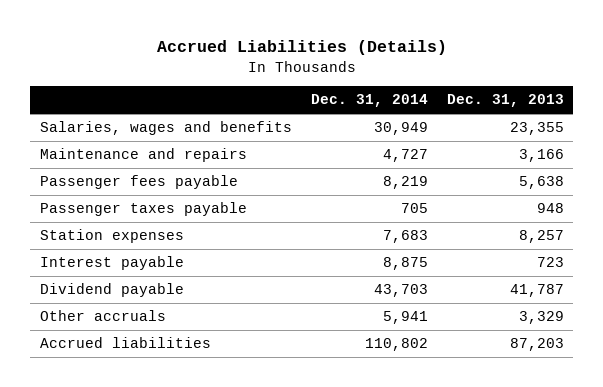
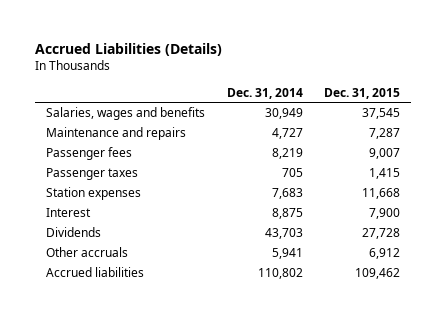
[446,94,564,108] Dec. 31, 2013 -> none
none -> [324,87,401,99] Dec. 31, 2015
[39,175,238,190] Passenger fees payable -> [46,147,133,161] Passenger fees
[39,202,247,217] Passenger taxes payable -> [46,168,139,181] Passenger taxes
[39,256,184,271] Interest payable -> [46,208,92,218] Interest
[39,283,184,298] Dividend payable -> [46,227,102,238] Dividends

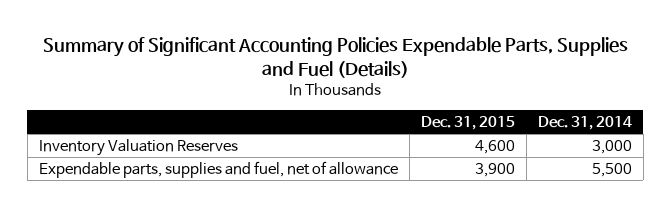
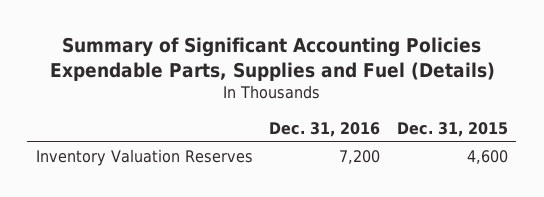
[537,116,632,131] Dec. 31, 2014 -> none
none -> [269,121,381,137] Dec. 31, 2016
[38,160,398,178] Expendable parts, supplies and fuel, net of allowance -> none

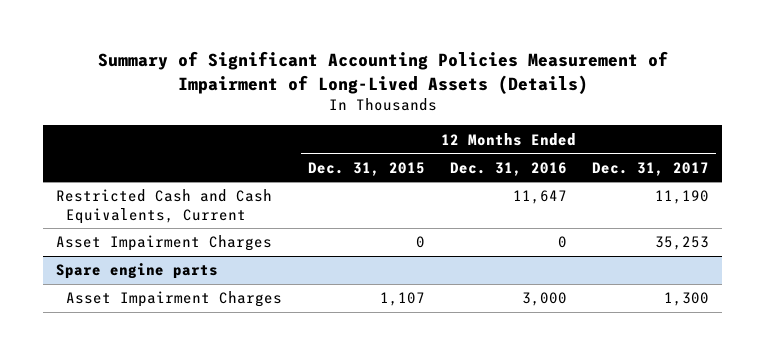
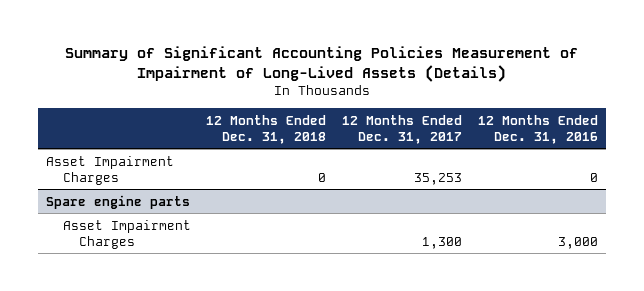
[307,161,425,176] Dec. 31, 2015 -> none
none -> [206,114,327,144] 12 Months Ended Dec. 31, 2018
[55,189,272,224] Restricted Cash and Cash Equivalents, Current -> none

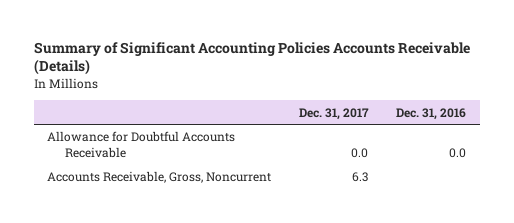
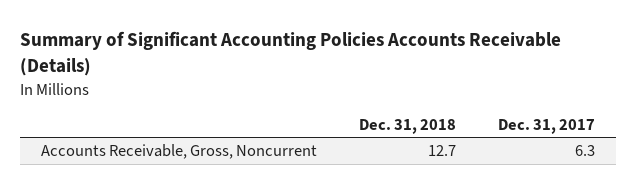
[396,107,467,120] Dec. 31, 2016 -> none
none -> [359,118,457,134] Dec. 31, 2018
[47,131,236,159] Allowance for Doubtful Accounts Receivable -> none

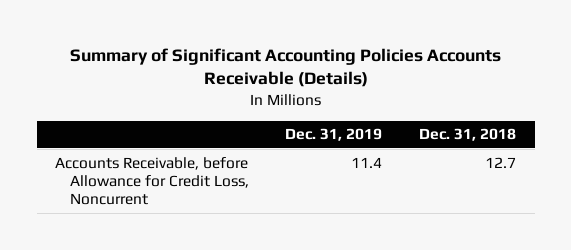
[497,118,595,134] Dec. 31, 2017 -> none
none -> [285,128,383,142] Dec. 31, 2019
[41,144,318,160] Accounts Receivable, Gross, Noncurrent -> [55,156,249,205] Accounts Receivable, before Allowance for Credit Loss, Noncurrent

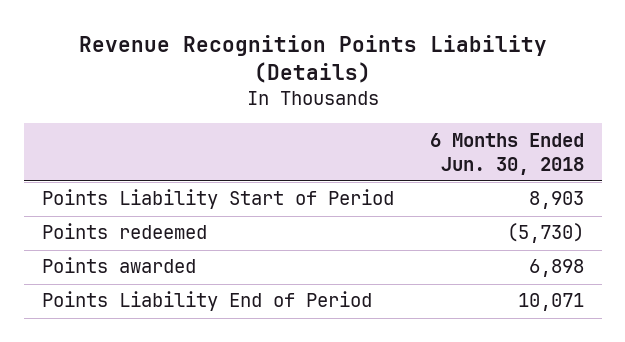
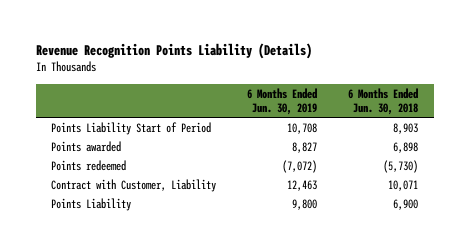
none -> [247,87,318,115] 6 Months Ended Jun. 30, 2019
[41,223,207,240] Points redeemed -> [51,159,127,171] Points redeemed
none -> [51,178,217,192] Contract with Customer, Liability
[41,291,372,312] Points Liability End of Period -> [51,197,132,211] Points Liability
[517,293,584,312] 10,071 -> [393,198,419,210] 6,900

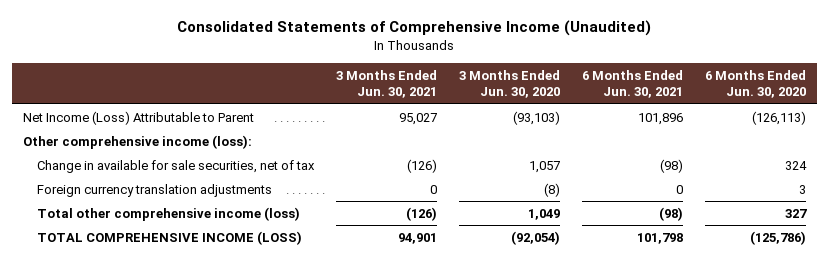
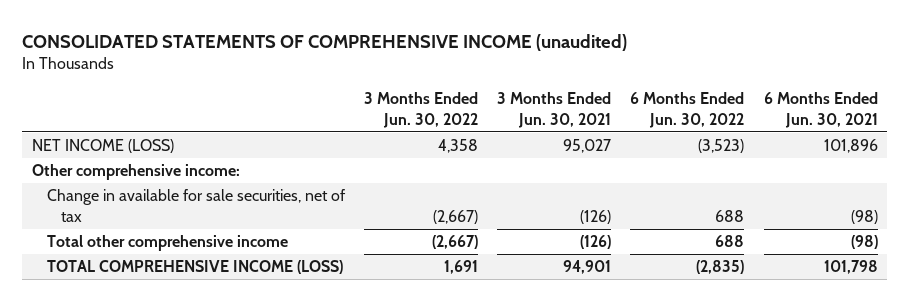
[177,20,652,37] Consolidated Statements of Comprehensive Income (Unaudited) -> [22,33,628,51] CONSOLIDATED STATEMENTS OF COMPREHENSIVE INCOME (unaudited)
[458,69,560,99] 3 Months Ended Jun. 30, 2020 -> none
[704,69,806,99] 6 Months Ended Jun. 30, 2020 -> none
none -> [363,91,478,128] 3 Months Ended Jun. 30, 2022
none -> [630,91,745,128] 6 Months Ended Jun. 30, 2022
[23,110,255,125] Net Income (Loss) Attributable to Parent -> [32,139,175,154] NET INCOME (LOSS)
[23,134,253,149] Other comprehensive income (loss): -> [32,164,241,181] Other comprehensive income:
[36,183,272,197] Foreign currency translation adjustments -> none
[36,206,300,221] Total other comprehensive income (loss) -> [46,235,288,252] Total other comprehensive income

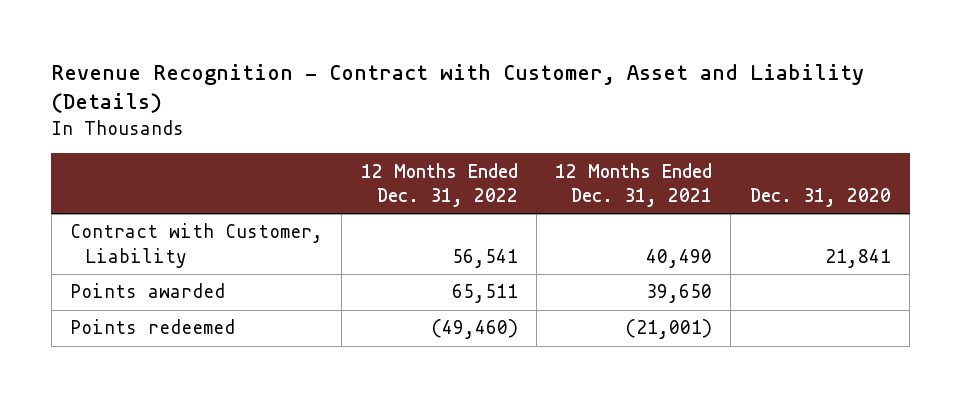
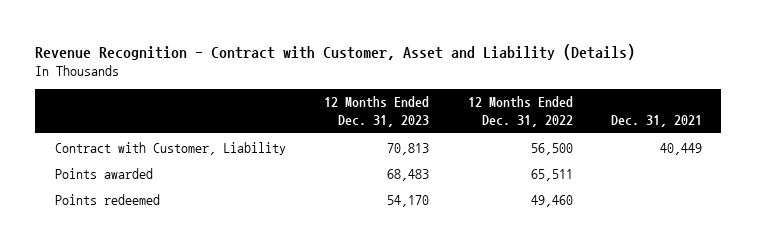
[555,162,713,207] 12 Months Ended Dec. 31, 2021 -> none
[749,187,891,207] Dec. 31, 2020 -> none
none -> [324,96,430,128] 12 Months Ended Dec. 31, 2023
none -> [611,115,703,128] Dec. 31, 2021
[451,248,518,268] 56,541 -> [530,142,573,155] 56,500
[430,319,518,340] (49,460) -> [530,194,573,207] 49,460

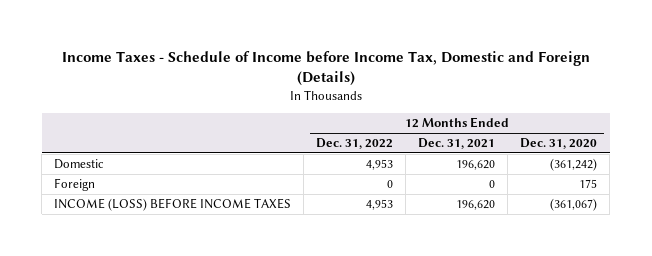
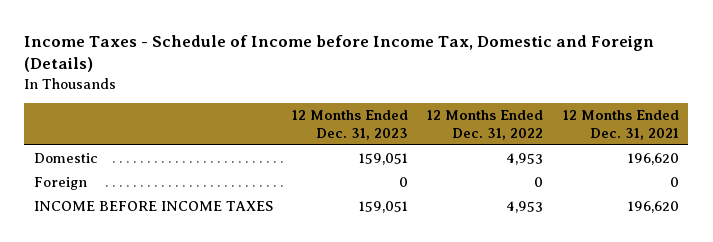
[520,138,598,150] Dec. 31, 2020 -> none
none -> [292,110,409,140] 12 Months Ended Dec. 31, 2023
[54,198,292,212] INCOME (LOSS) BEFORE INCOME TAXES -> [33,200,273,211] INCOME BEFORE INCOME TAXES

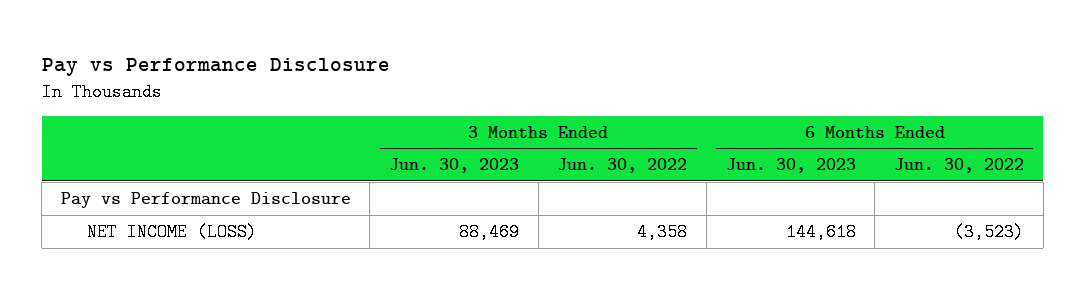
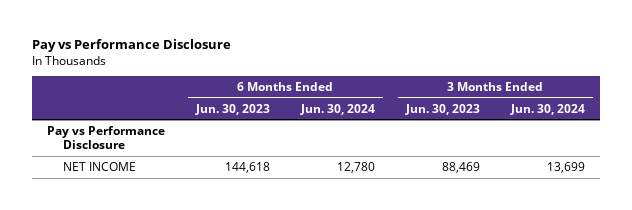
[557,158,688,174] Jun. 30, 2022 -> none
[893,158,1024,174] Jun. 30, 2022 -> none
none -> [299,103,375,115] Jun. 30, 2024
none -> [509,103,585,115] Jun. 30, 2024
[87,223,258,242] NET INCOME (LOSS) -> [62,161,136,171] NET INCOME

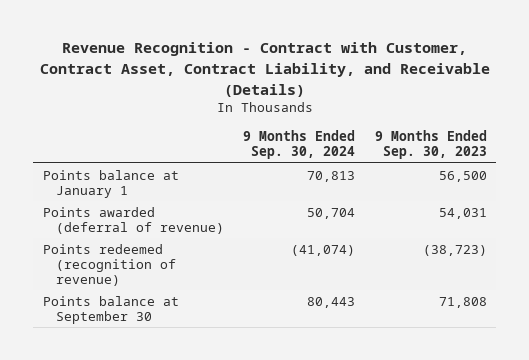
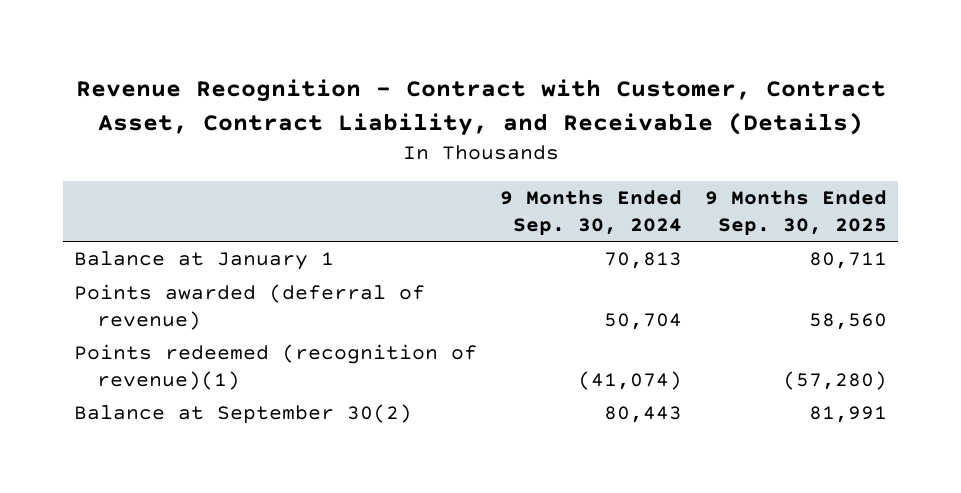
[374,130,487,160] 9 Months Ended Sep. 30, 2023 -> none
none -> [704,190,887,236] 9 Months Ended Sep. 30, 2025
[42,169,179,198] Points balance at January 1 -> [74,251,335,271] Balance at January 1
[42,243,176,287] Points redeemed (recognition of revenue) -> [74,344,478,390] Points redeemed (recognition of revenue)(1)
[42,295,179,324] Points balance at September 30 -> [74,404,413,425] Balance at September 30(2)

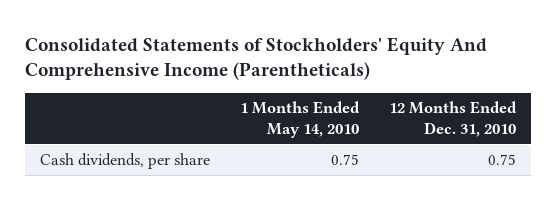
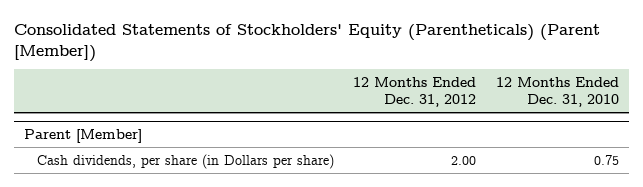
[24,36,487,81] Consolidated Statements of Stockholders' Equity And Comprehensive Income (Parentheticals) -> [13,23,600,62] Consolidated Statements of Stockholders' Equity (Parentheticals) (Parent [Member])
[240,101,361,139] 1 Months Ended May 14, 2010 -> none
none -> [353,76,477,107] 12 Months Ended Dec. 31, 2012
none -> [23,129,142,144] Parent [Member]
[39,153,210,170] Cash dividends, per share -> [36,153,334,169] Cash dividends, per share (in Dollars per share)

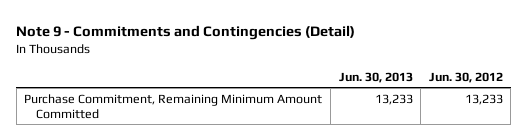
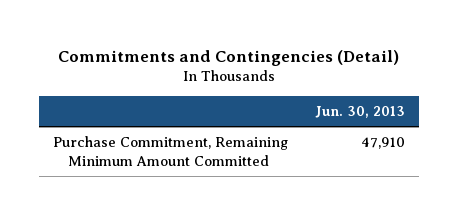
[16,25,356,41] Note 9 - Commitments and Contingencies (Detail) -> [57,49,399,66] Commitments and Contingencies (Detail)
[428,71,503,83] Jun. 30, 2012 -> none
[374,93,413,105] 13,233 -> [361,137,406,150] 47,910

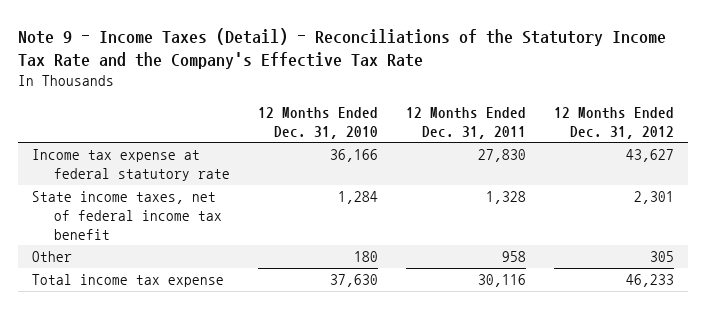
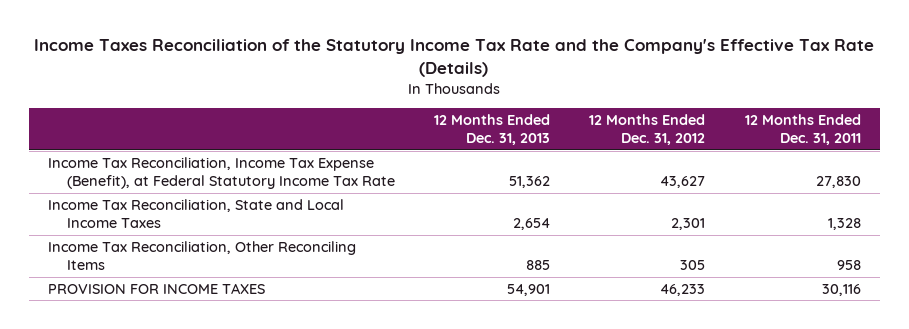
[18,27,667,69] Note 9 - Income Taxes (Detail) - Reconciliations of the Statutory Income Tax Rate and the Company's Effective Tax Rate -> [34,39,875,77] Income Taxes Reconciliation of the Statutory Income Tax Rate and the Company's Effective Tax Rate (Details)
[258,106,379,139] 12 Months Ended Dec. 31, 2010 -> none
none -> [434,113,551,146] 12 Months Ended Dec. 31, 2013
[32,149,231,182] Income tax expense at federal statutory rate -> [48,156,395,190] Income Tax Reconciliation, Income Tax Expense (Benefit), at Federal Statutory Income Tax Rate
[32,191,223,240] State income taxes, net of federal income tax benefit -> [48,198,345,229] Income Tax Reconciliation, State and Local Income Taxes
[32,251,73,263] Other -> [48,240,357,271] Income Tax Reconciliation, Other Reconciling Items
[32,274,225,288] Total income tax expense -> [48,282,266,294] PROVISION FOR INCOME TAXES

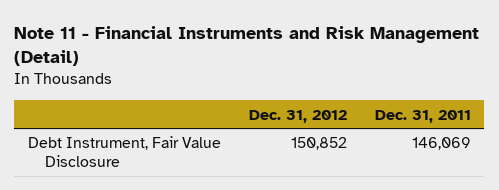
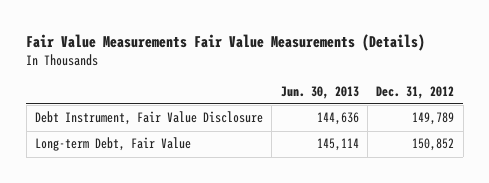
[14,25,480,66] Note 11 - Financial Instruments and Risk Management (Detail) -> [26,33,426,51] Fair Value Measurements Fair Value Measurements (Details)
[374,109,471,123] Dec. 31, 2011 -> none
none -> [280,85,359,99] Jun. 30, 2013
[290,137,347,151] 150,852 -> [412,112,455,126] 149,789
none -> [34,137,191,152] Long-term Debt, Fair Value

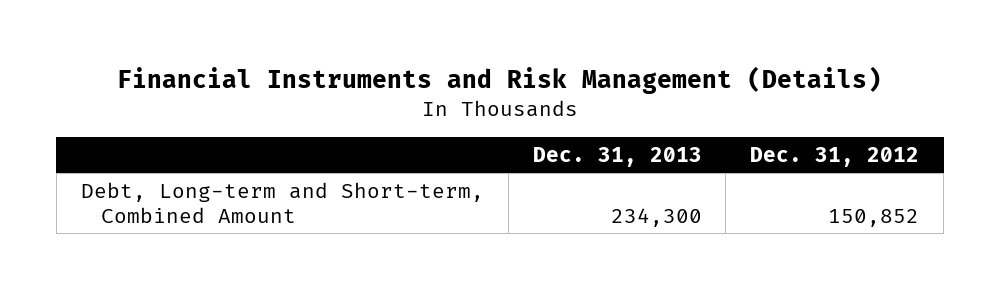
[26,33,426,51] Fair Value Measurements Fair Value Measurements (Details) -> [117,66,883,95] Financial Instruments and Risk Management (Details)
[280,85,359,99] Jun. 30, 2013 -> none
none -> [532,146,702,167] Dec. 31, 2013
[34,111,263,126] Debt Instrument, Fair Value Disclosure -> none
[34,137,191,152] Long-term Debt, Fair Value -> [80,181,484,224] Debt, Long-term and Short-term, Combined Amount

